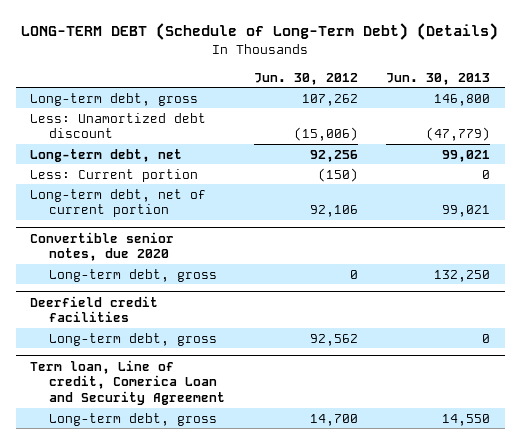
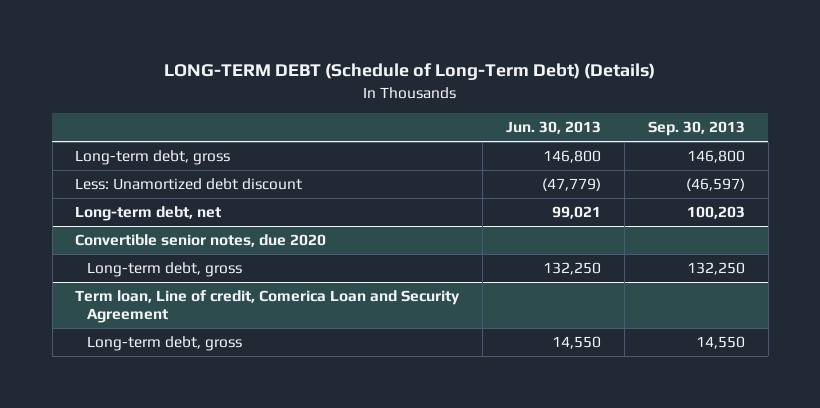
[253,72,358,85] Jun. 30, 2012 -> none
none -> [648,121,746,137] Sep. 30, 2013
[29,168,198,182] Less: Current portion -> none
[29,188,206,218] Long-term debt, net of current portion -> none
[29,295,158,323] Deerfield credit facilities -> none
[49,332,218,346] Long-term debt, gross -> none

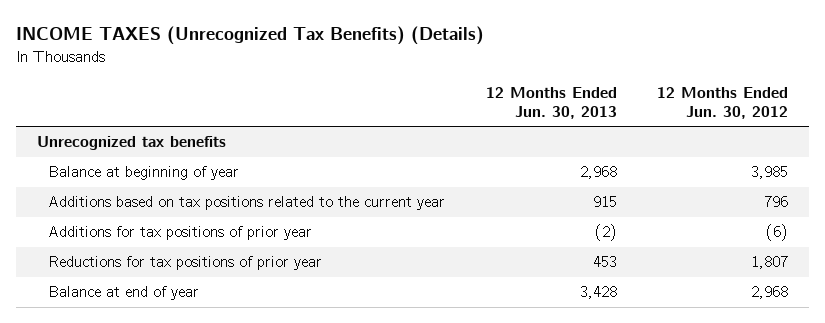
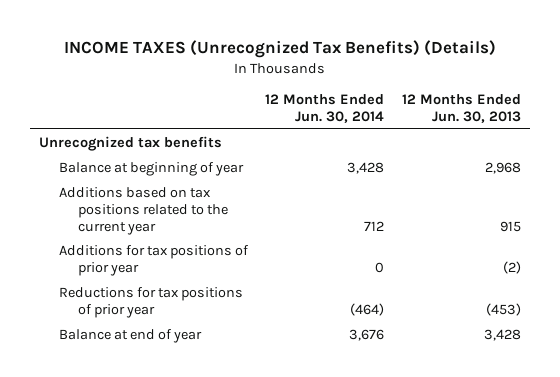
[657,86,789,119] 12 Months Ended Jun. 30, 2012 -> none
none -> [265,94,385,124] 12 Months Ended Jun. 30, 2014
[592,256,617,268] 453 -> [486,302,522,316] (453)

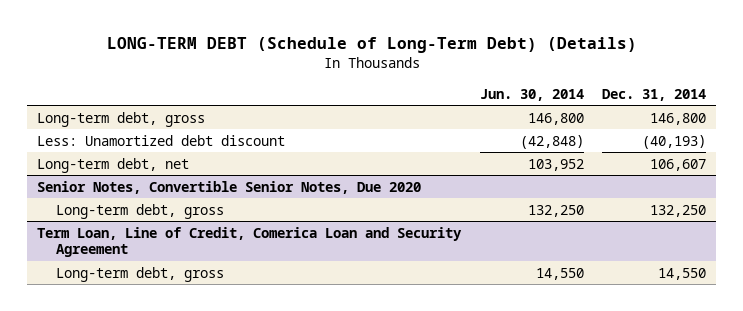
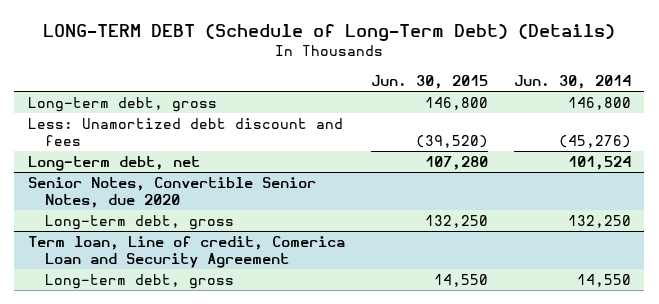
[602,88,707,101] Dec. 31, 2014 -> none
none -> [370,74,488,89] Jun. 30, 2015
[36,134,285,146] Less: Unamortized debt discount -> [27,117,343,147] Less: Unamortized debt discount and fees
[519,134,584,149] (42,848) -> [559,135,632,149] (45,276)
[527,158,584,171] 103,952 -> [568,155,632,170] 101,524
[36,180,421,194] Senior Notes, Convertible Senior Notes, Due 2020 -> [27,176,316,209] Senior Notes, Convertible Senior Notes, due 2020
[36,226,462,258] Term Loan, Line of Credit, Comerica Loan and Security Agreement -> [27,235,345,269] Term loan, Line of credit, Comerica Loan and Security Agreement

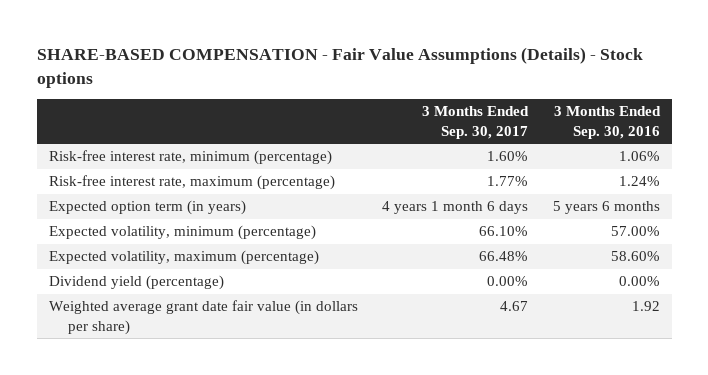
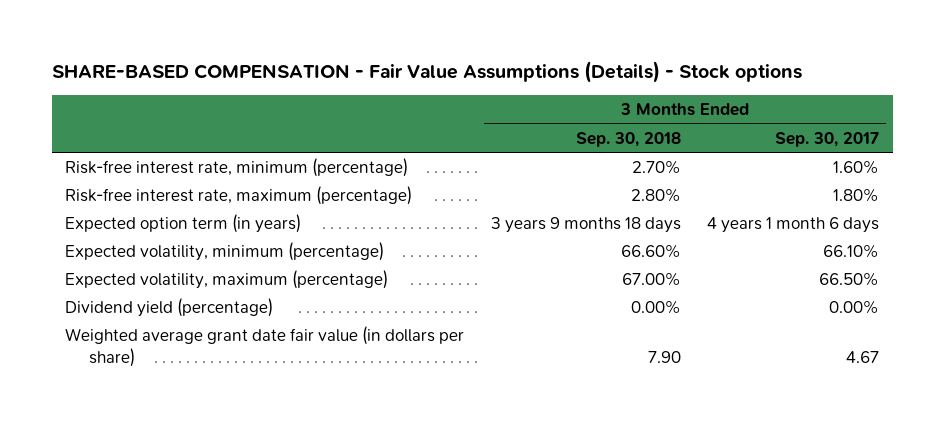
[553,106,661,139] 3 Months Ended Sep. 30, 2016 -> none
none -> [575,131,681,147] Sep. 30, 2018
[487,176,529,187] 1.77% -> [833,187,880,202] 1.80%
[479,251,529,262] 66.48% -> [819,271,880,286] 66.50%

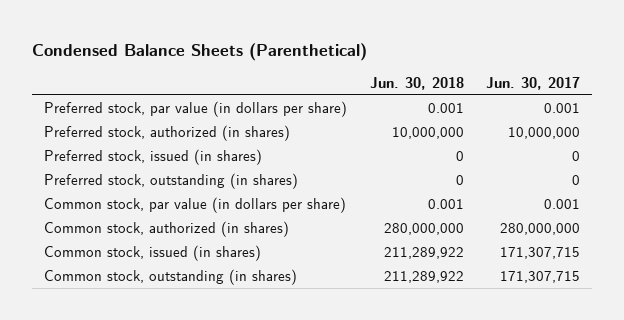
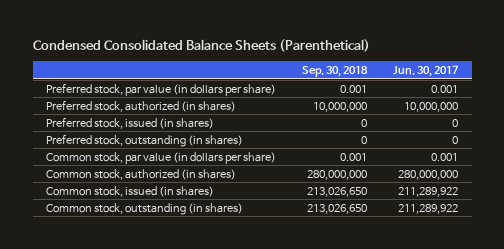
[32,42,368,61] Condensed Balance Sheets (Parenthetical) -> [32,39,370,53] Condensed Consolidated Balance Sheets (Parenthetical)
[369,76,464,90] Jun. 30, 2018 -> none
none -> [302,65,369,77] Sep. 30, 2018
[500,247,581,260] 171,307,715 -> [398,186,459,197] 211,289,922
[500,271,581,284] 171,307,715 -> [398,203,459,214] 211,289,922

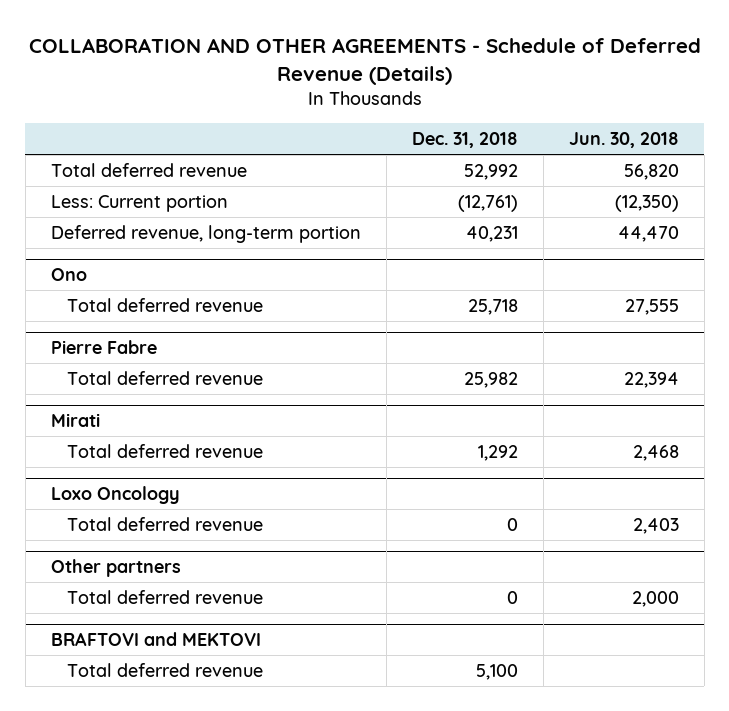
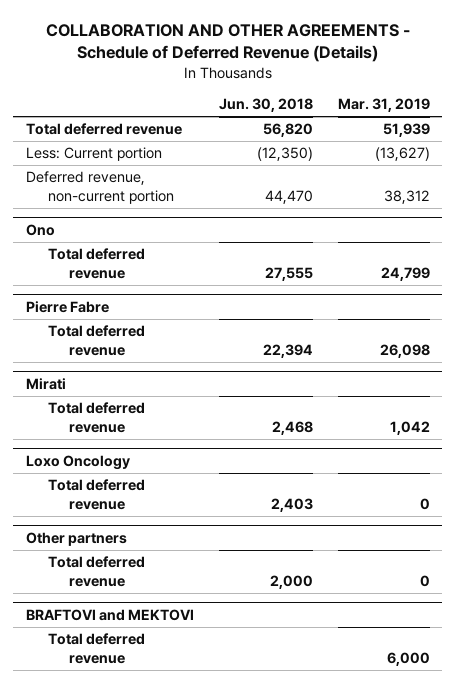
[411,132,518,149] Dec. 31, 2018 -> none
none -> [337,98,430,113] Mar. 31, 2019
[50,224,361,243] Deferred revenue, long-term portion -> [25,171,174,204] Deferred revenue, non-current portion

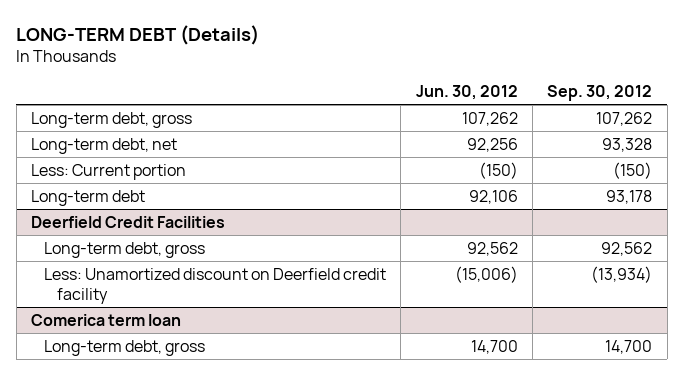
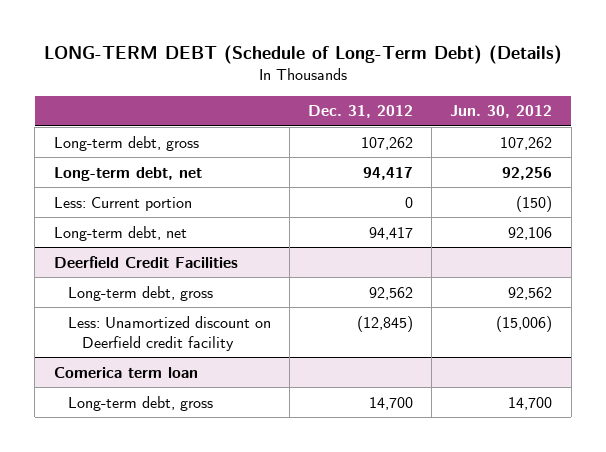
[16,24,260,45] LONG-TERM DEBT (Details) -> [43,45,562,65] LONG-TERM DEBT (Schedule of Long-Term Debt) (Details)
[547,85,653,102] Sep. 30, 2012 -> none
none -> [308,105,414,119] Dec. 31, 2012
[31,189,146,206] Long-term debt -> [53,225,187,241] Long-term debt, net

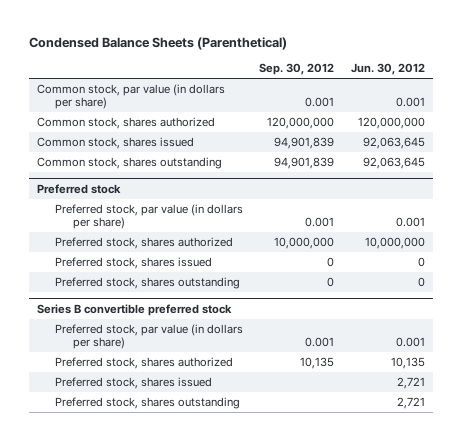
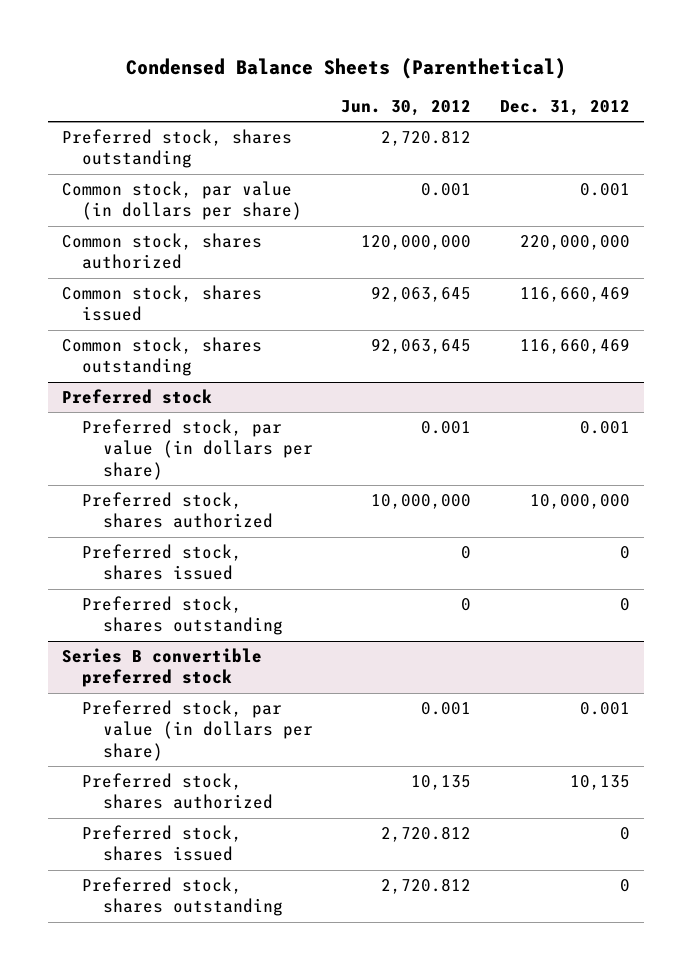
[259,63,335,76] Sep. 30, 2012 -> none
none -> [499,100,630,117] Dec. 31, 2012
none -> [61,129,292,169] Preferred stock, shares outstanding
[396,377,425,390] 2,721 -> [381,826,472,843] 2,720.812
[396,397,425,410] 2,721 -> [381,878,472,895] 2,720.812

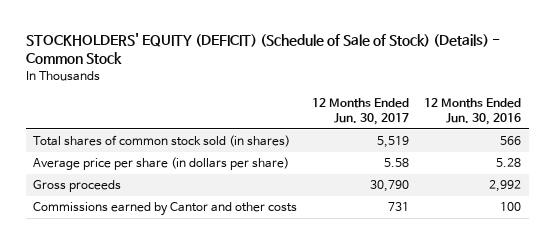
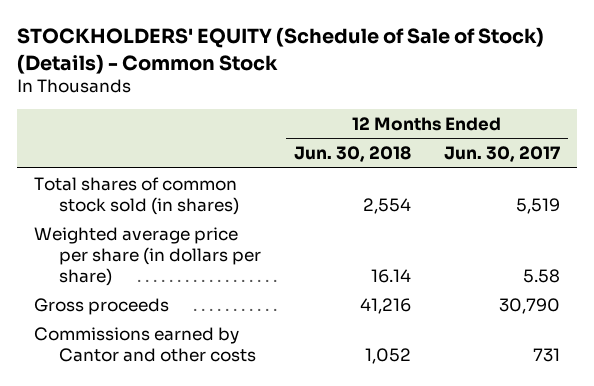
[25,32,500,65] STOCKHOLDERS' EQUITY (DEFICIT) (Schedule of Sale of Stock) (Details) - Common Stock -> [17,27,545,74] STOCKHOLDERS' EQUITY (Schedule of Sale of Stock) (Details) - Common Stock
[424,97,522,126] 12 Months Ended Jun. 30, 2016 -> none
none -> [293,146,411,163] Jun. 30, 2018
[33,157,290,171] Average price per share (in dollars per share) -> [33,226,261,286] Weighted average price per share (in dollars per share)

